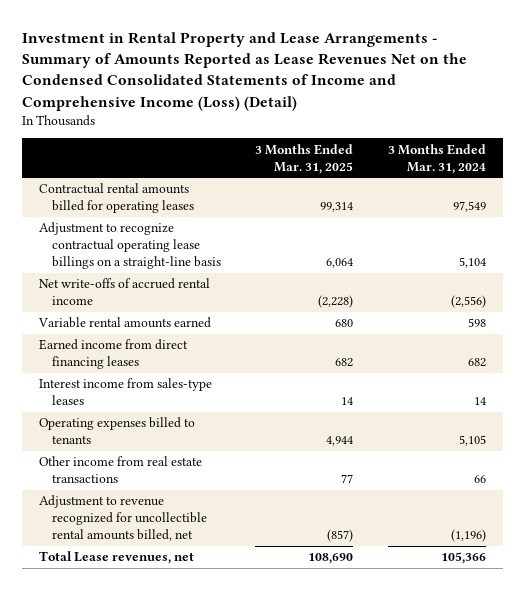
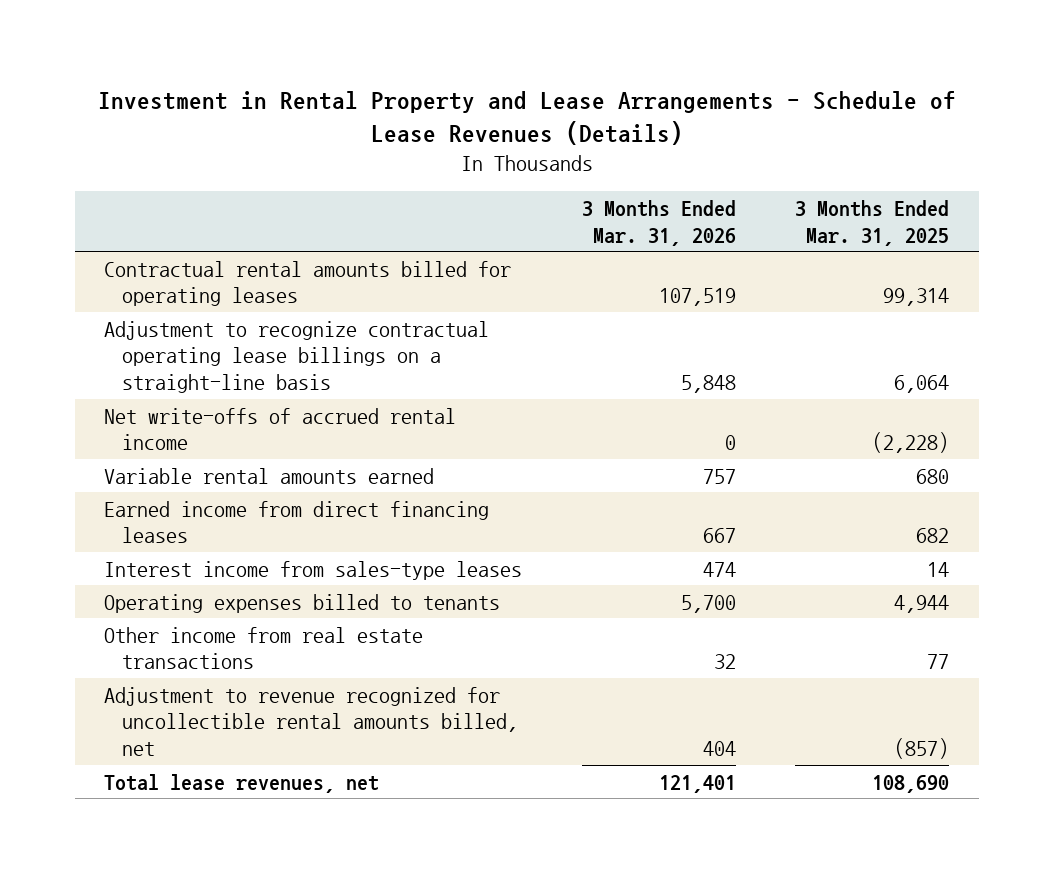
[22,32,468,111] Investment in Rental Property and Lease Arrangements - Summary of Amounts Reported as Lease Revenues Net on the Condensed Consolidated Statements of Income and Comprehensive Income (Loss) (Detail) -> [97,90,956,146] Investment in Rental Property and Lease Arrangements - Schedule of Lease Revenues (Details)
[387,143,486,174] 3 Months Ended Mar. 31, 2024 -> none
none -> [581,200,736,246] 3 Months Ended Mar. 31, 2026
[39,551,195,565] Total Lease revenues, net -> [104,773,380,793] Total lease revenues, net

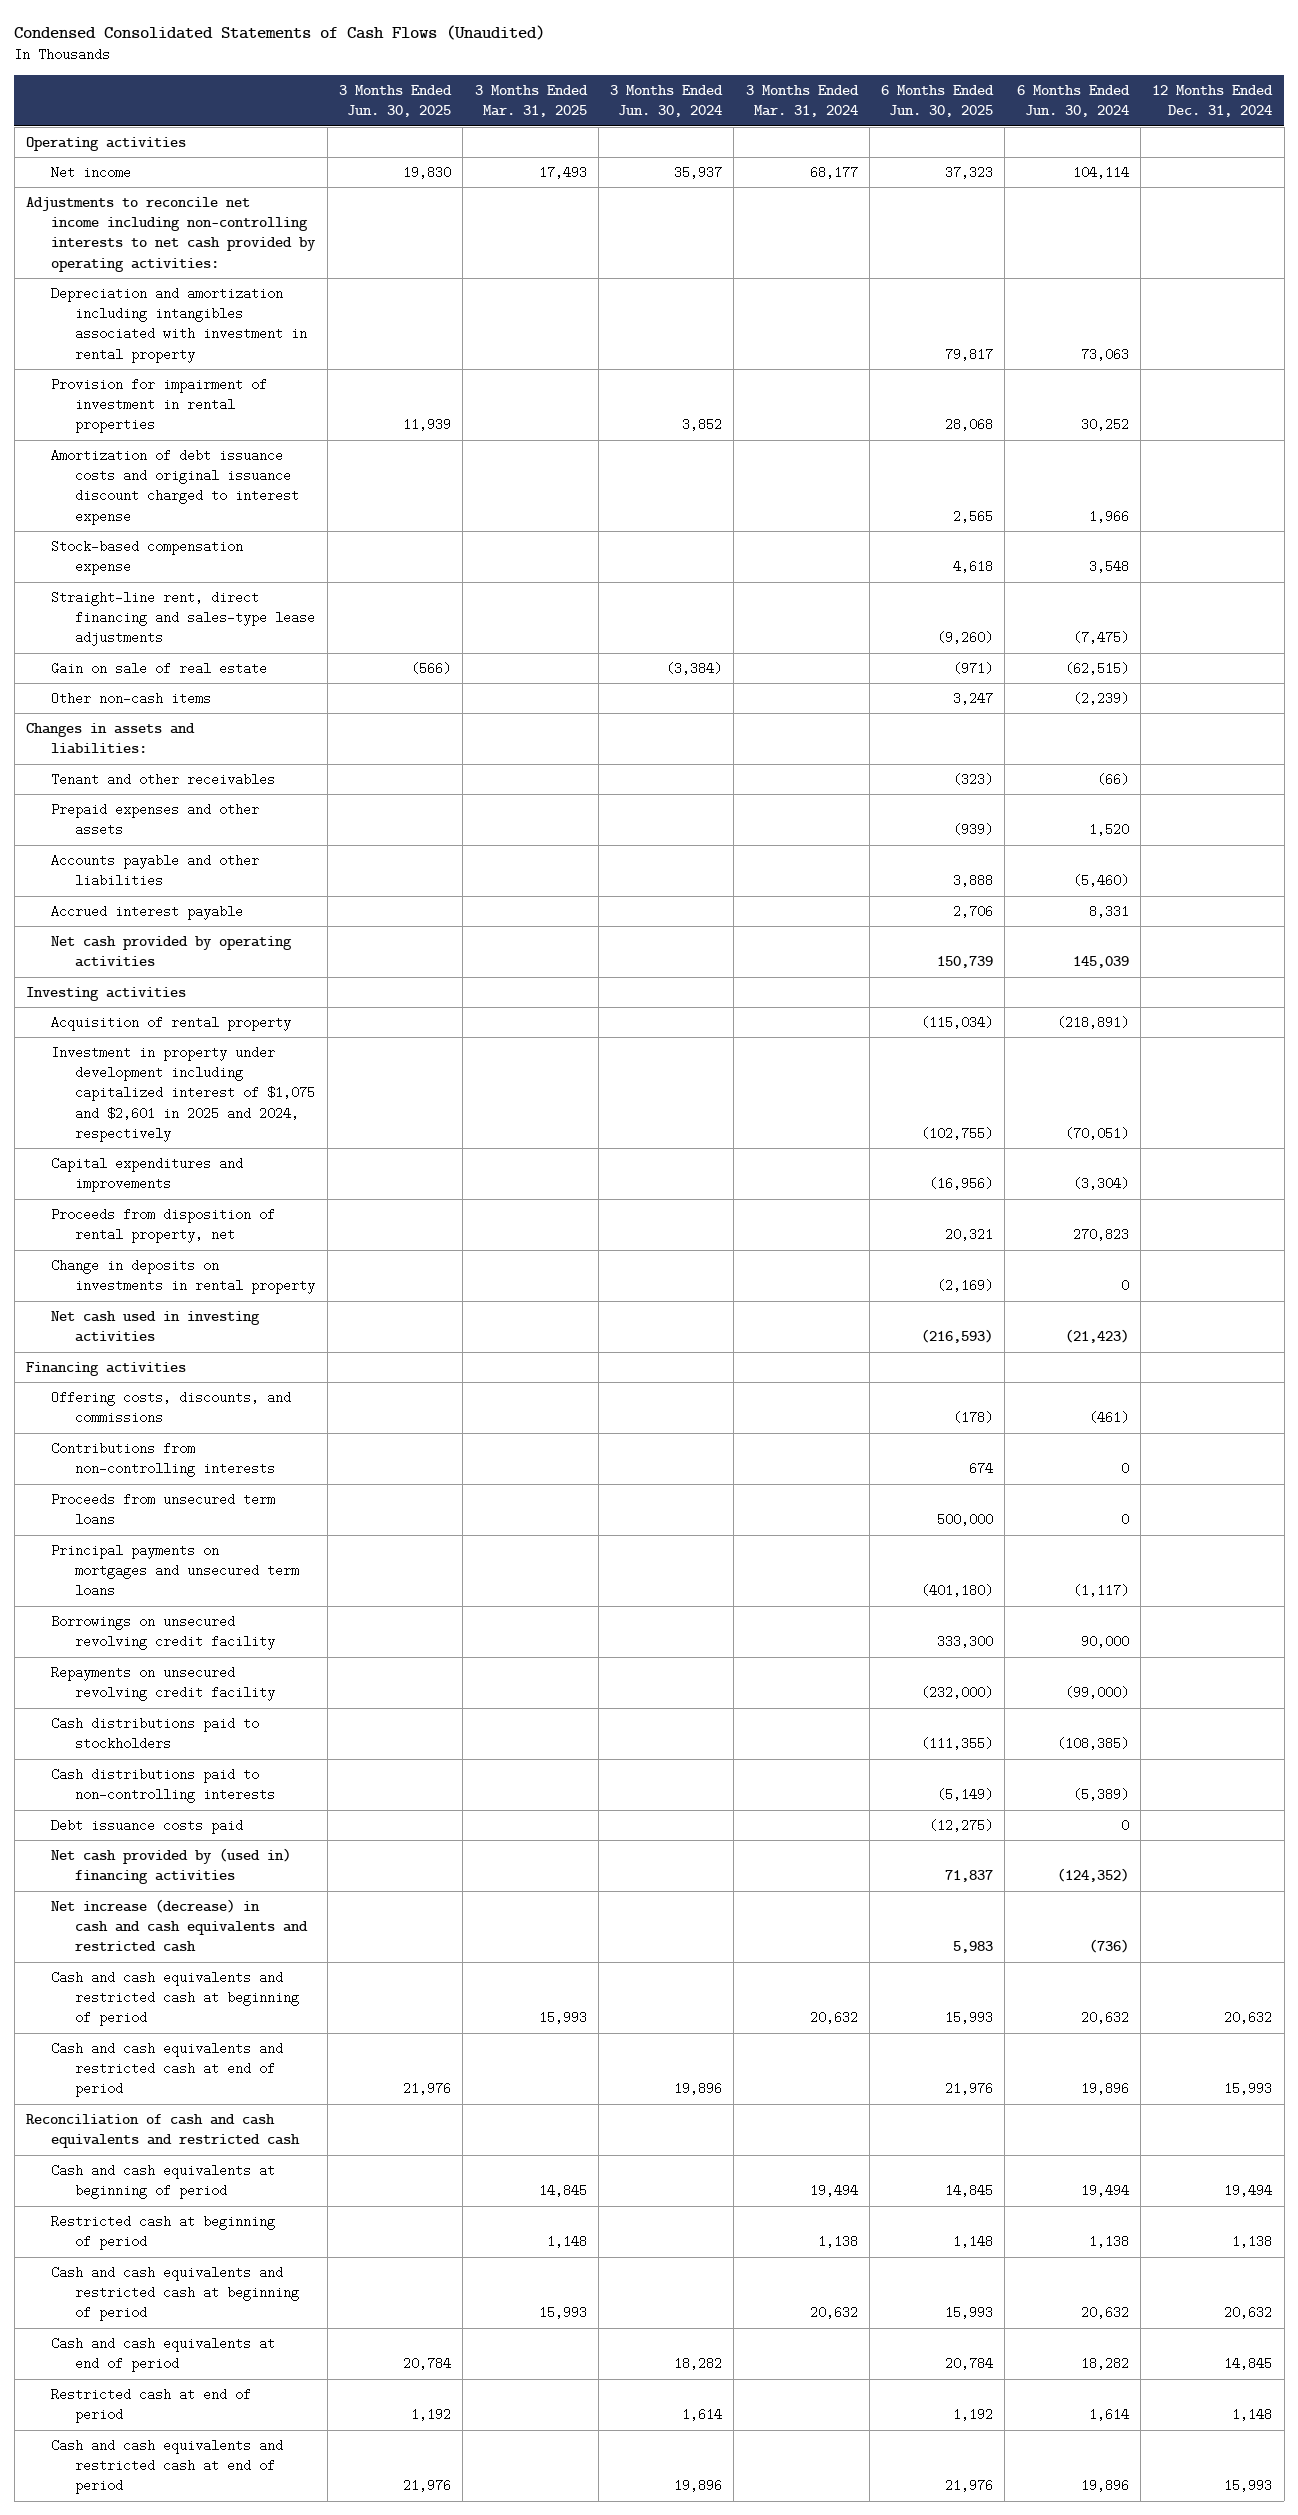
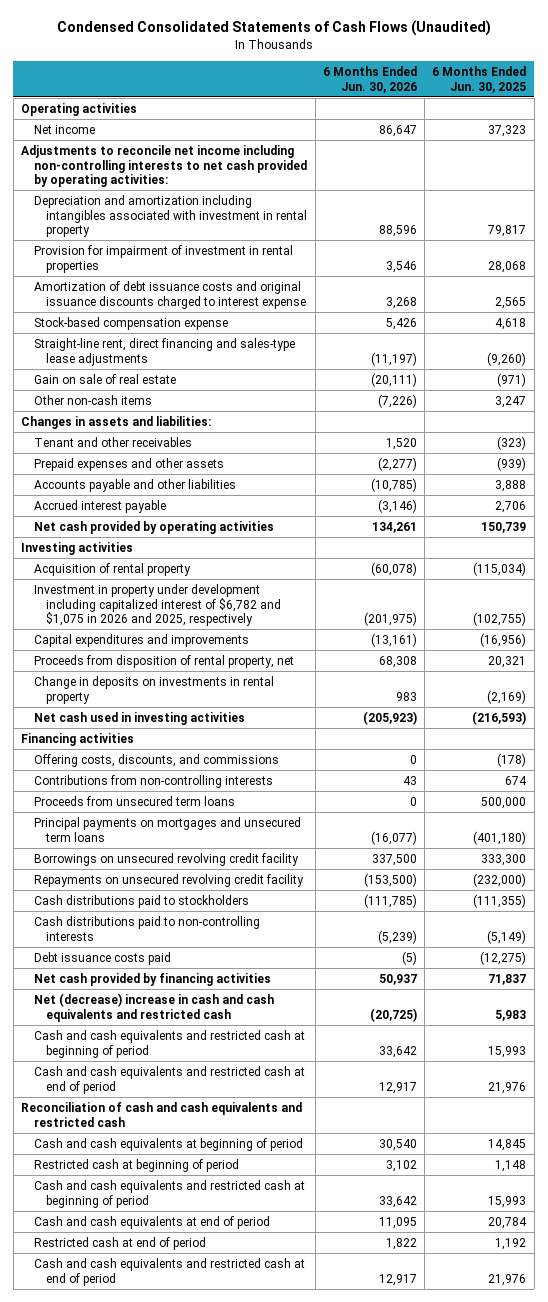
[339,84,453,118] 3 Months Ended Jun. 30, 2025 -> none
[474,84,588,118] 3 Months Ended Mar. 31, 2025 -> none
[610,84,724,118] 3 Months Ended Jun. 30, 2024 -> none
[745,84,859,118] 3 Months Ended Mar. 31, 2024 -> none
[1016,84,1130,118] 6 Months Ended Jun. 30, 2024 -> none
[1152,84,1274,118] 12 Months Ended Dec. 31, 2024 -> none
none -> [322,66,417,93] 6 Months Ended Jun. 30, 2026
[50,448,300,525] Amortization of debt issuance costs and original issuance discount charged to interest expense -> [33,280,307,309] Amortization of debt issuance costs and original issuance discounts charged to interest expense
[50,1045,316,1142] Investment in property under development including capitalized interest of $1,075 and $2,601 in 2025 and 2024, respectively -> [33,583,282,627] Investment in property under development including capitalized interest of $6,782 and $1,075 in 2026 and 2025, respectively
[50,1847,291,1885] Net cash provided by (used in) financing activities -> [33,972,271,986] Net cash provided by financing activities
[50,1898,309,1953] Net increase (decrease) in cash and cash equivalents and restricted cash -> [33,992,274,1022] Net (decrease) increase in cash and cash equivalents and restricted cash

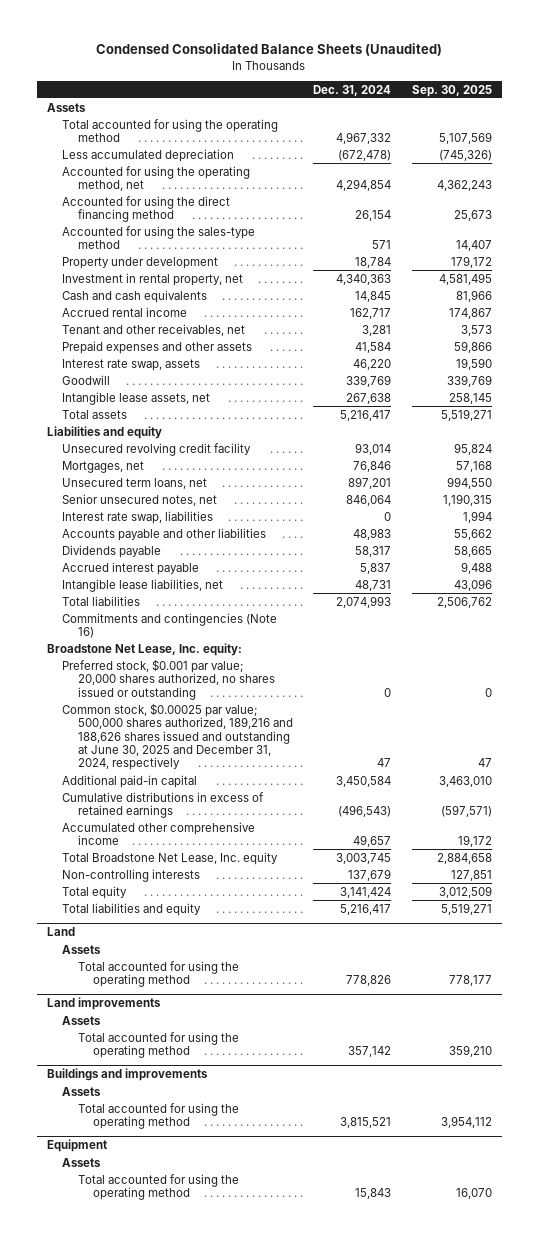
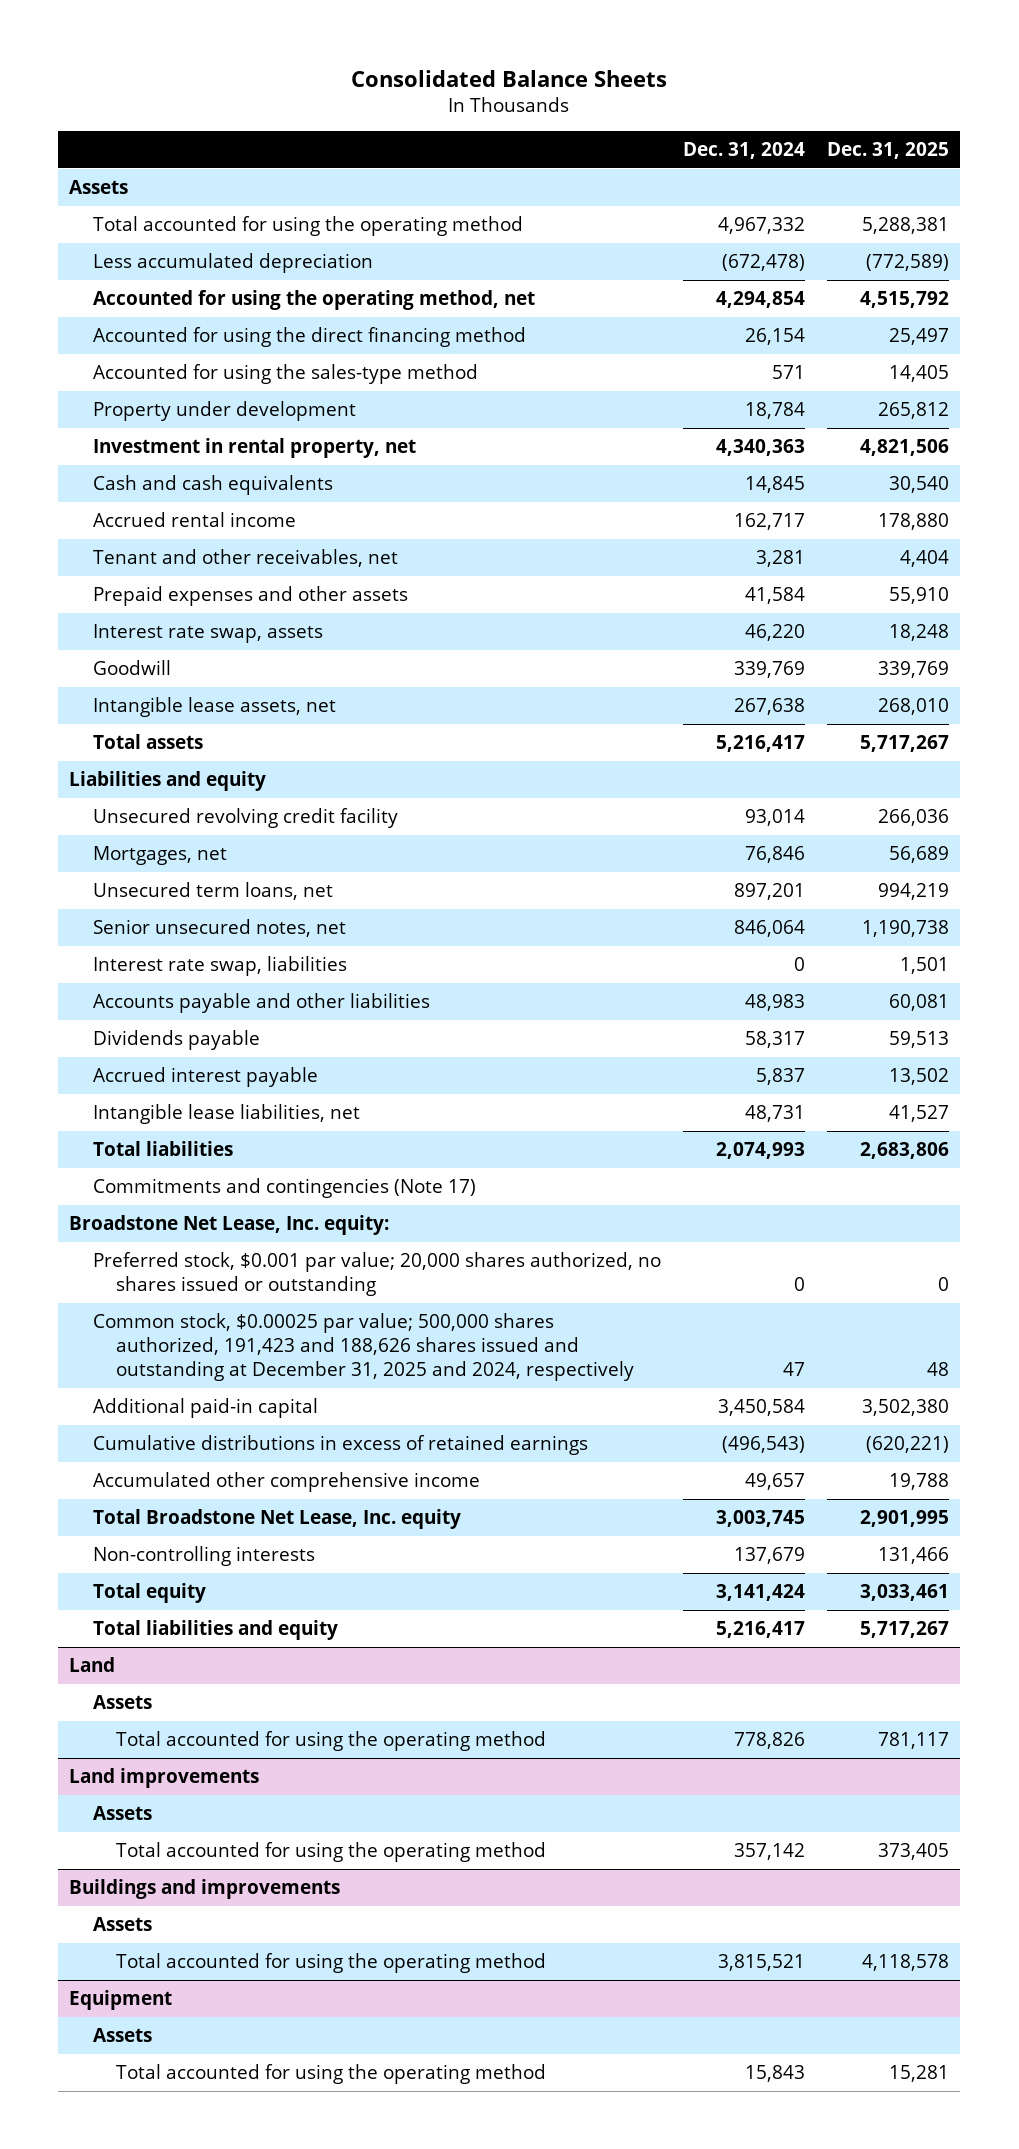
[96,43,443,57] Condensed Consolidated Balance Sheets (Unaudited) -> [351,70,668,88] Consolidated Balance Sheets
[411,84,492,97] Sep. 30, 2025 -> none
none -> [827,142,950,160] Dec. 31, 2025
[62,612,278,639] Commitments and contingencies (Note 16) -> [92,1178,476,1199] Commitments and contingencies (Note 17)
[62,702,293,771] Common stock, $0.00025 par value; 500,000 shares authorized, 189,216 and 188,626 shares issued and outstanding at June 30, 2025 and December 31, 2024, respectively -> [92,1313,634,1382] Common stock, $0.00025 par value; 500,000 shares authorized, 191,423 and 188,626 shares issued and outstanding at December 31, 2025 and 2024, respectively

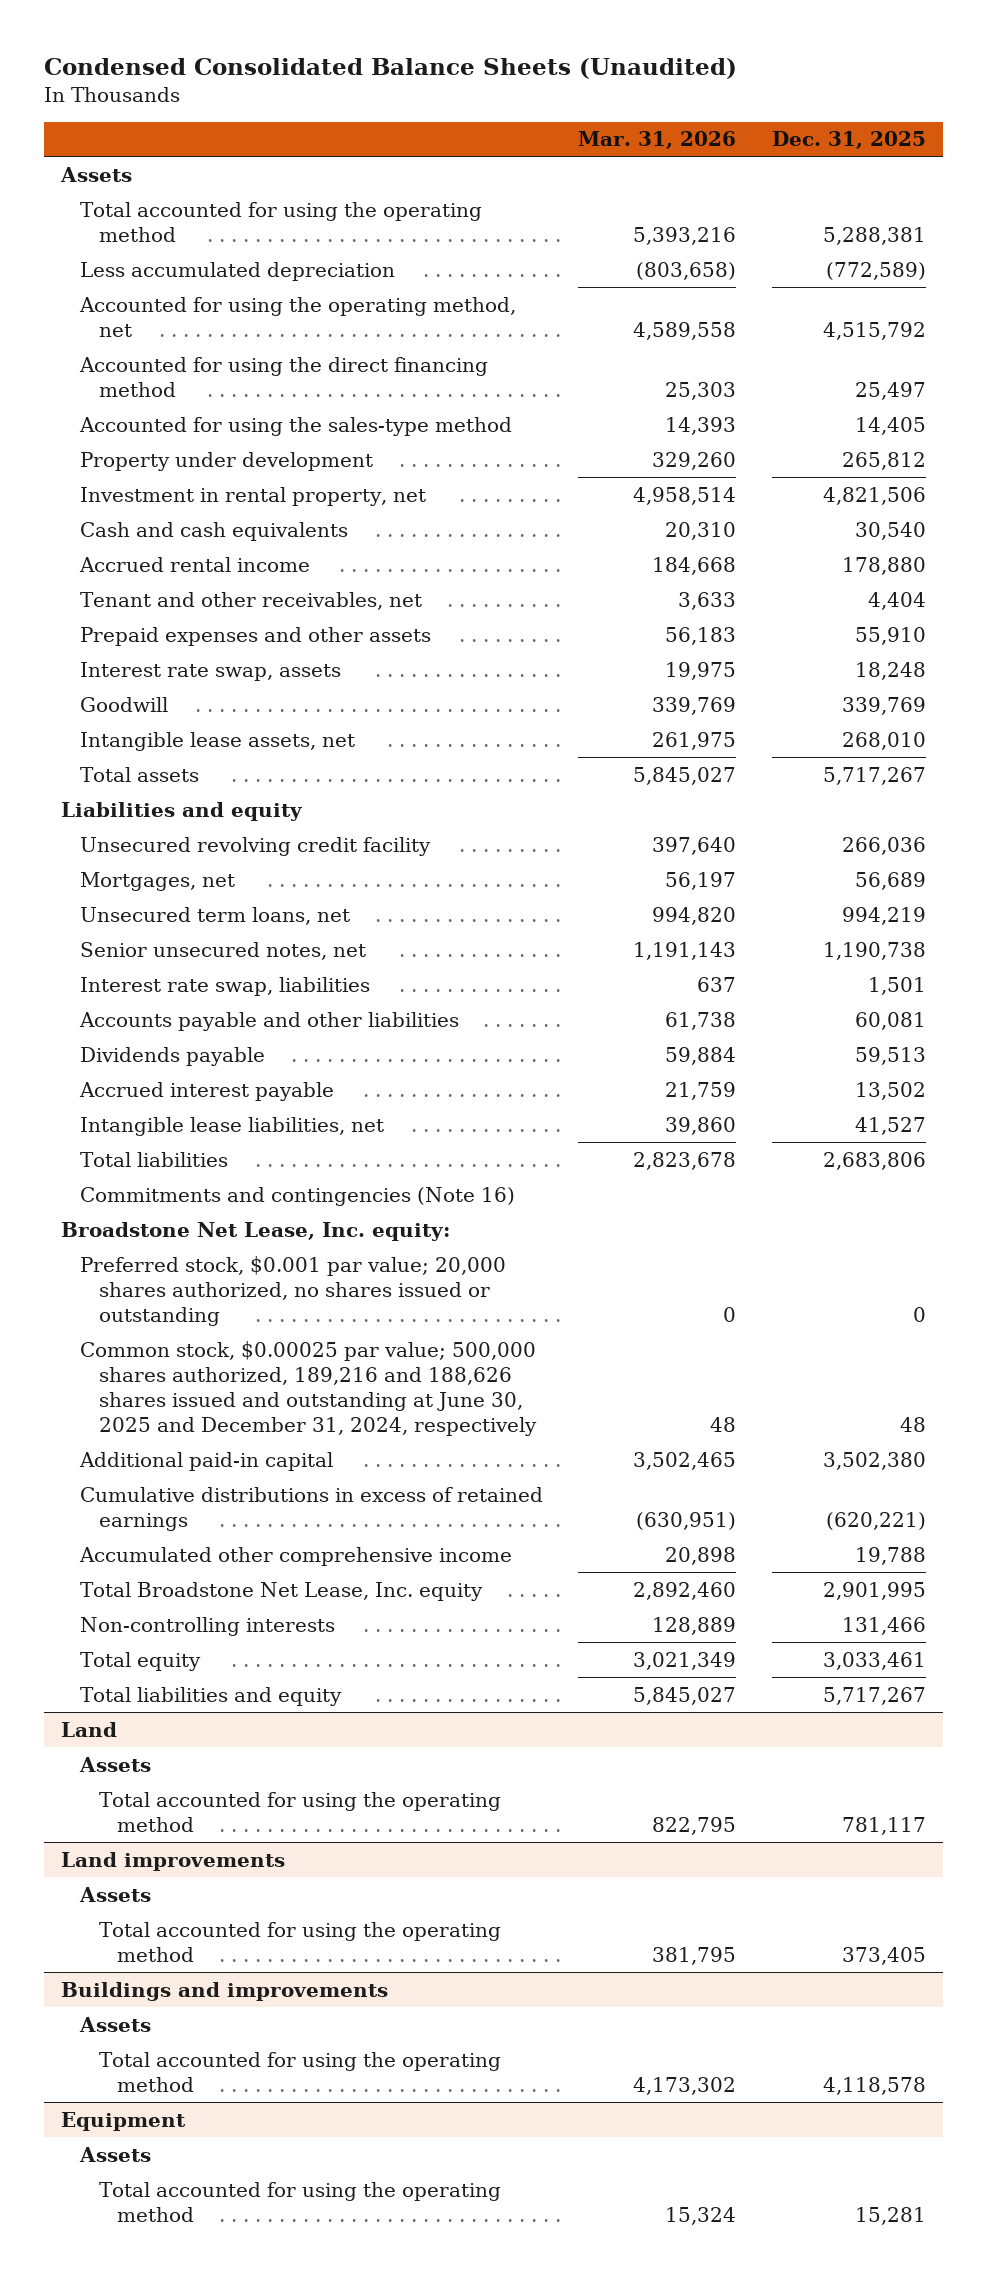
[351,70,668,88] Consolidated Balance Sheets -> [43,57,737,79] Condensed Consolidated Balance Sheets (Unaudited)
[682,142,805,160] Dec. 31, 2024 -> none
none -> [578,131,737,150] Mar. 31, 2026
[92,1178,476,1199] Commitments and contingencies (Note 17) -> [79,1186,515,1206] Commitments and contingencies (Note 16)
[92,1313,634,1382] Common stock, $0.00025 par value; 500,000 shares authorized, 191,423 and 188,626 shares issued and outstanding at December 31, 2025 and 2024, respectively -> [79,1340,537,1437] Common stock, $0.00025 par value; 500,000 shares authorized, 189,216 and 188,626 shares issued and outstanding at June 30, 2025 and December 31, 2024, respectively

